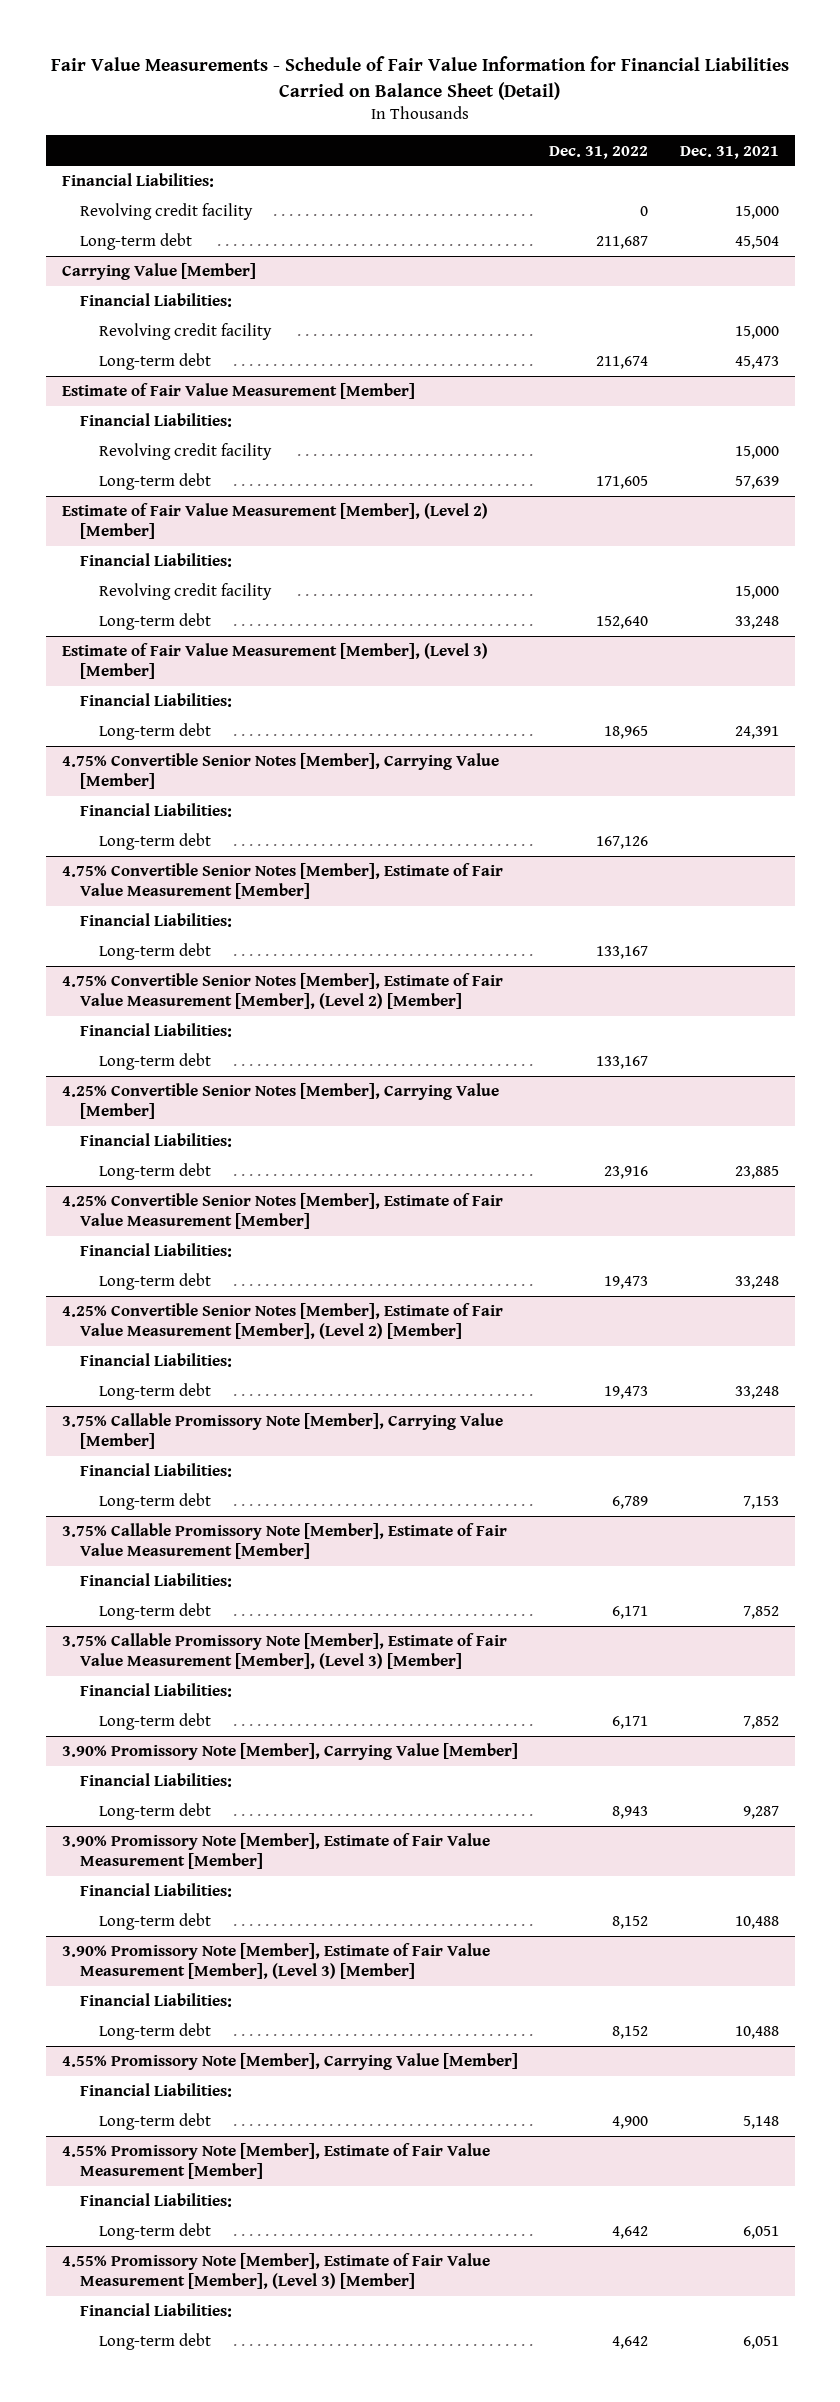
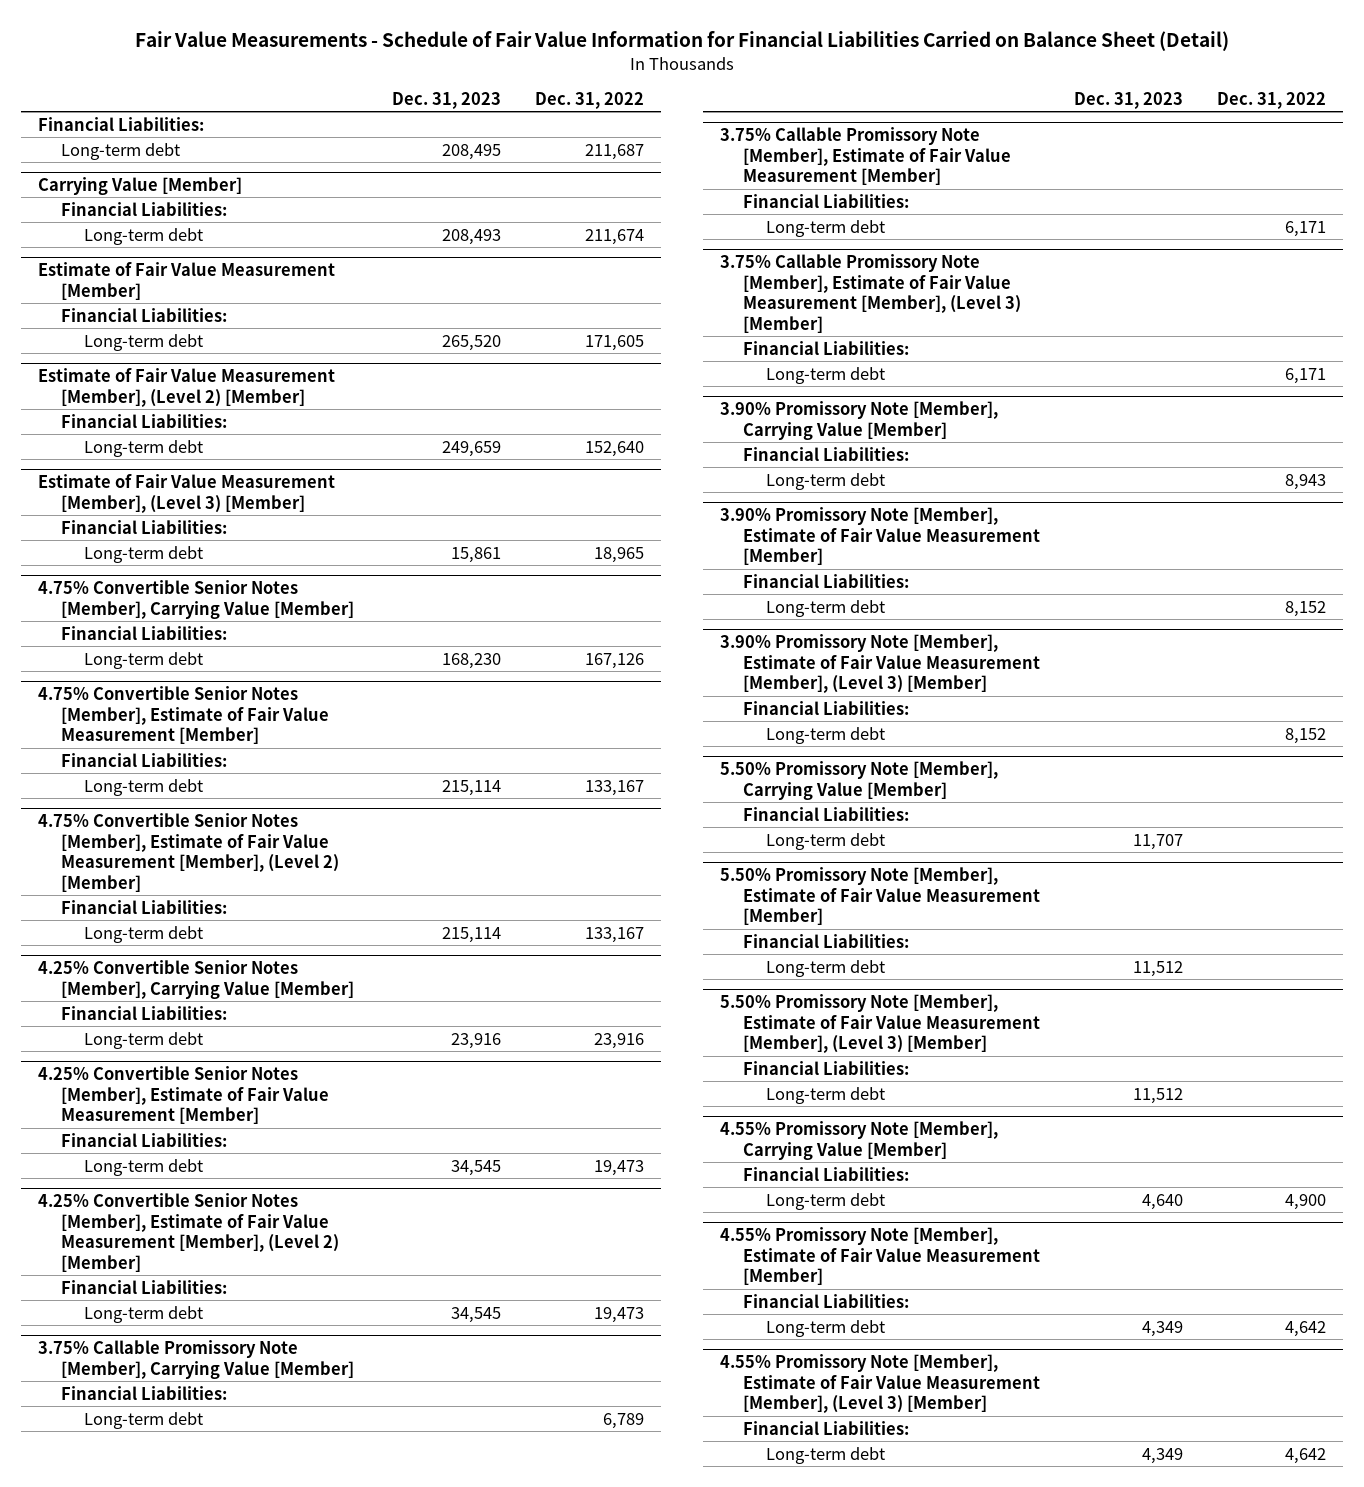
[679,145,779,159] Dec. 31, 2021 -> none
none -> [392,91,502,109] Dec. 31, 2023
[80,203,254,221] Revolving credit facility -> none
[99,323,273,341] Revolving credit facility -> none
[99,443,273,461] Revolving credit facility -> none
[99,583,273,601] Revolving credit facility -> none
none -> [719,760,998,800] 5.50% Promissory Note [Member], Carrying Value [Member]
none -> [742,806,909,821] Financial Liabilities:
none -> [765,832,885,850] Long-term debt
none -> [719,866,1040,926] 5.50% Promissory Note [Member], Estimate of Fair Value Measurement [Member]
none -> [742,933,909,948] Financial Liabilities:
none -> [765,959,885,977] Long-term debt
none -> [719,993,1040,1054] 5.50% Promissory Note [Member], Estimate of Fair Value Measurement [Member], (Level 3) [Member]
none -> [742,1060,909,1075] Financial Liabilities:
none -> [765,1086,885,1104] Long-term debt

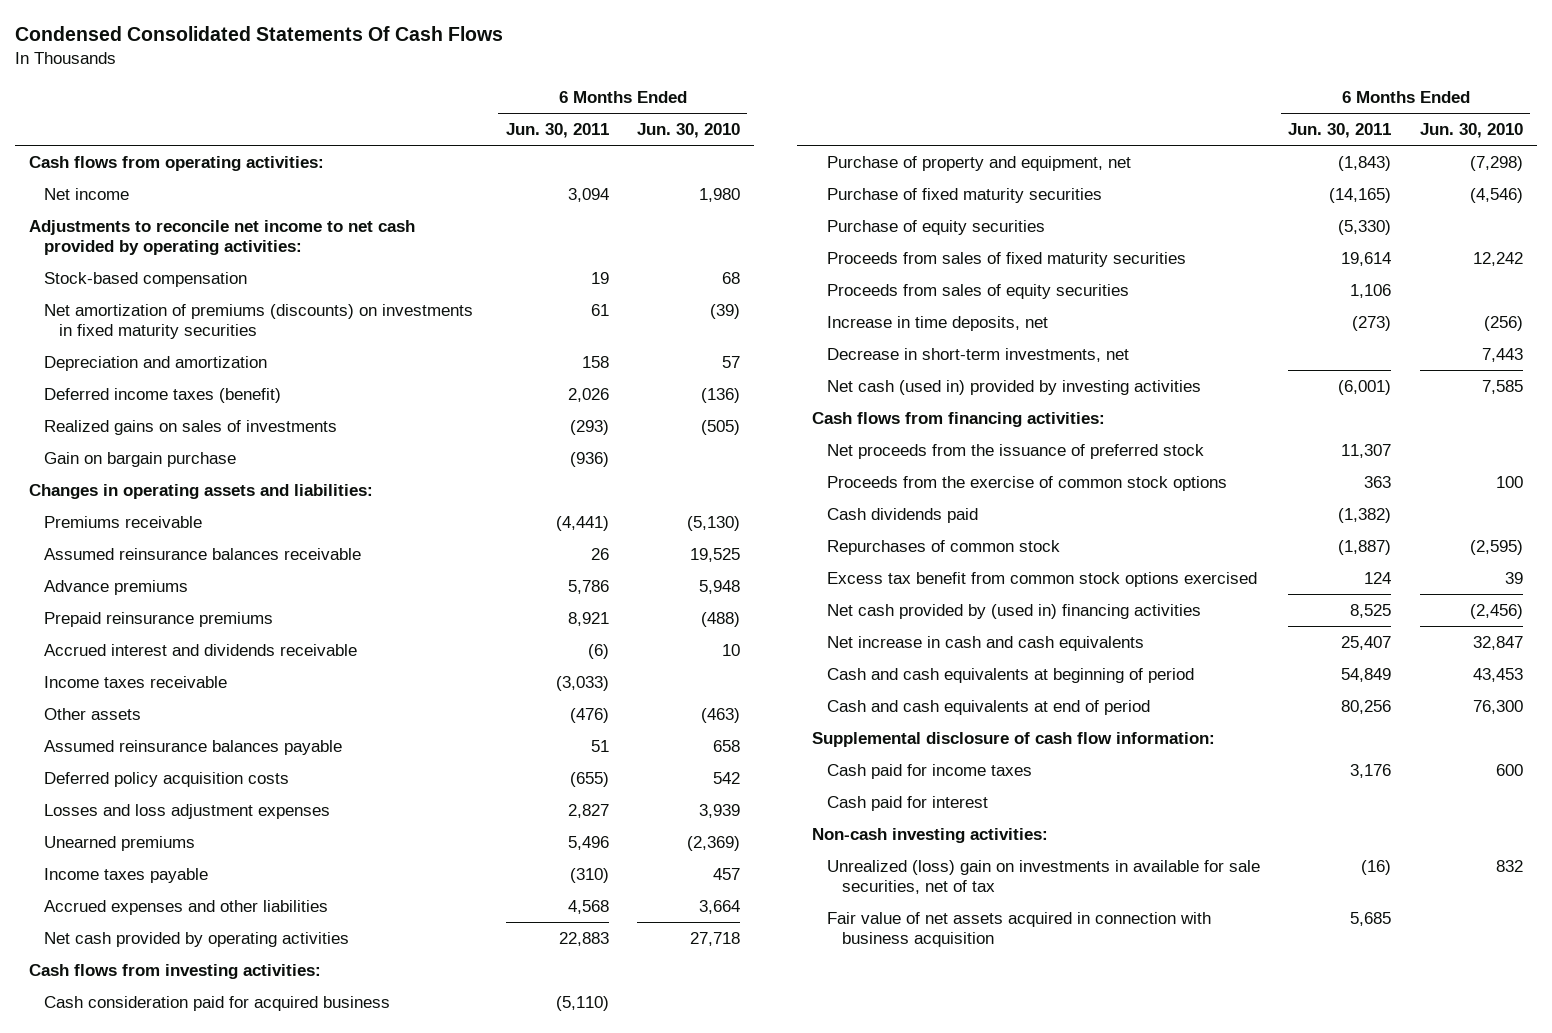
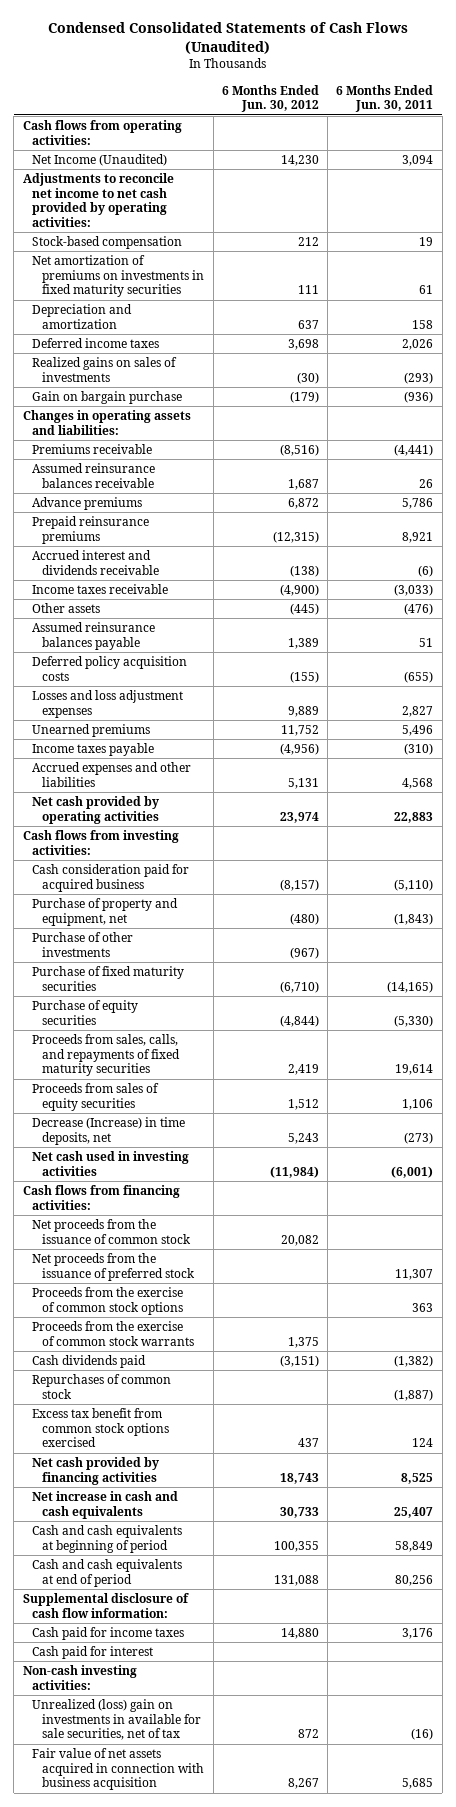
[14,26,503,42] Condensed Consolidated Statements Of Cash Flows -> [47,21,408,54] Condensed Consolidated Statements of Cash Flows (Unaudited)
[637,123,741,139] Jun. 30, 2010 -> none
none -> [221,84,319,113] 6 Months Ended Jun. 30, 2012
[43,187,129,200] Net income -> [32,154,168,167] Net Income (Unaudited)
[43,303,473,339] Net amortization of premiums (discounts) on investments in fixed maturity securities -> [32,255,205,298] Net amortization of premiums on investments in fixed maturity securities
[43,387,281,403] Deferred income taxes (benefit) -> [32,338,160,349] Deferred income taxes
none -> [32,932,134,957] Purchase of other investments
[826,251,1186,267] Proceeds from sales of fixed maturity securities -> [32,1034,181,1077] Proceeds from sales, calls, and repayments of fixed maturity securities
[826,347,1129,362] Decrease in short-term investments, net -> none
[826,315,1048,331] Increase in time deposits, net -> [32,1117,186,1145] Decrease (Increase) in time deposits, net
[826,379,1201,395] Net cash (used in) provided by investing activities -> [32,1151,190,1176] Net cash used in investing activities
none -> [32,1219,192,1244] Net proceeds from the issuance of common stock
none -> [32,1321,195,1346] Proceeds from the exercise of common stock warrants
[826,603,1201,619] Net cash provided by (used in) financing activities -> [32,1457,160,1485] Net cash provided by financing activities
[1341,667,1392,682] 54,849 -> [395,1540,434,1552] 58,849

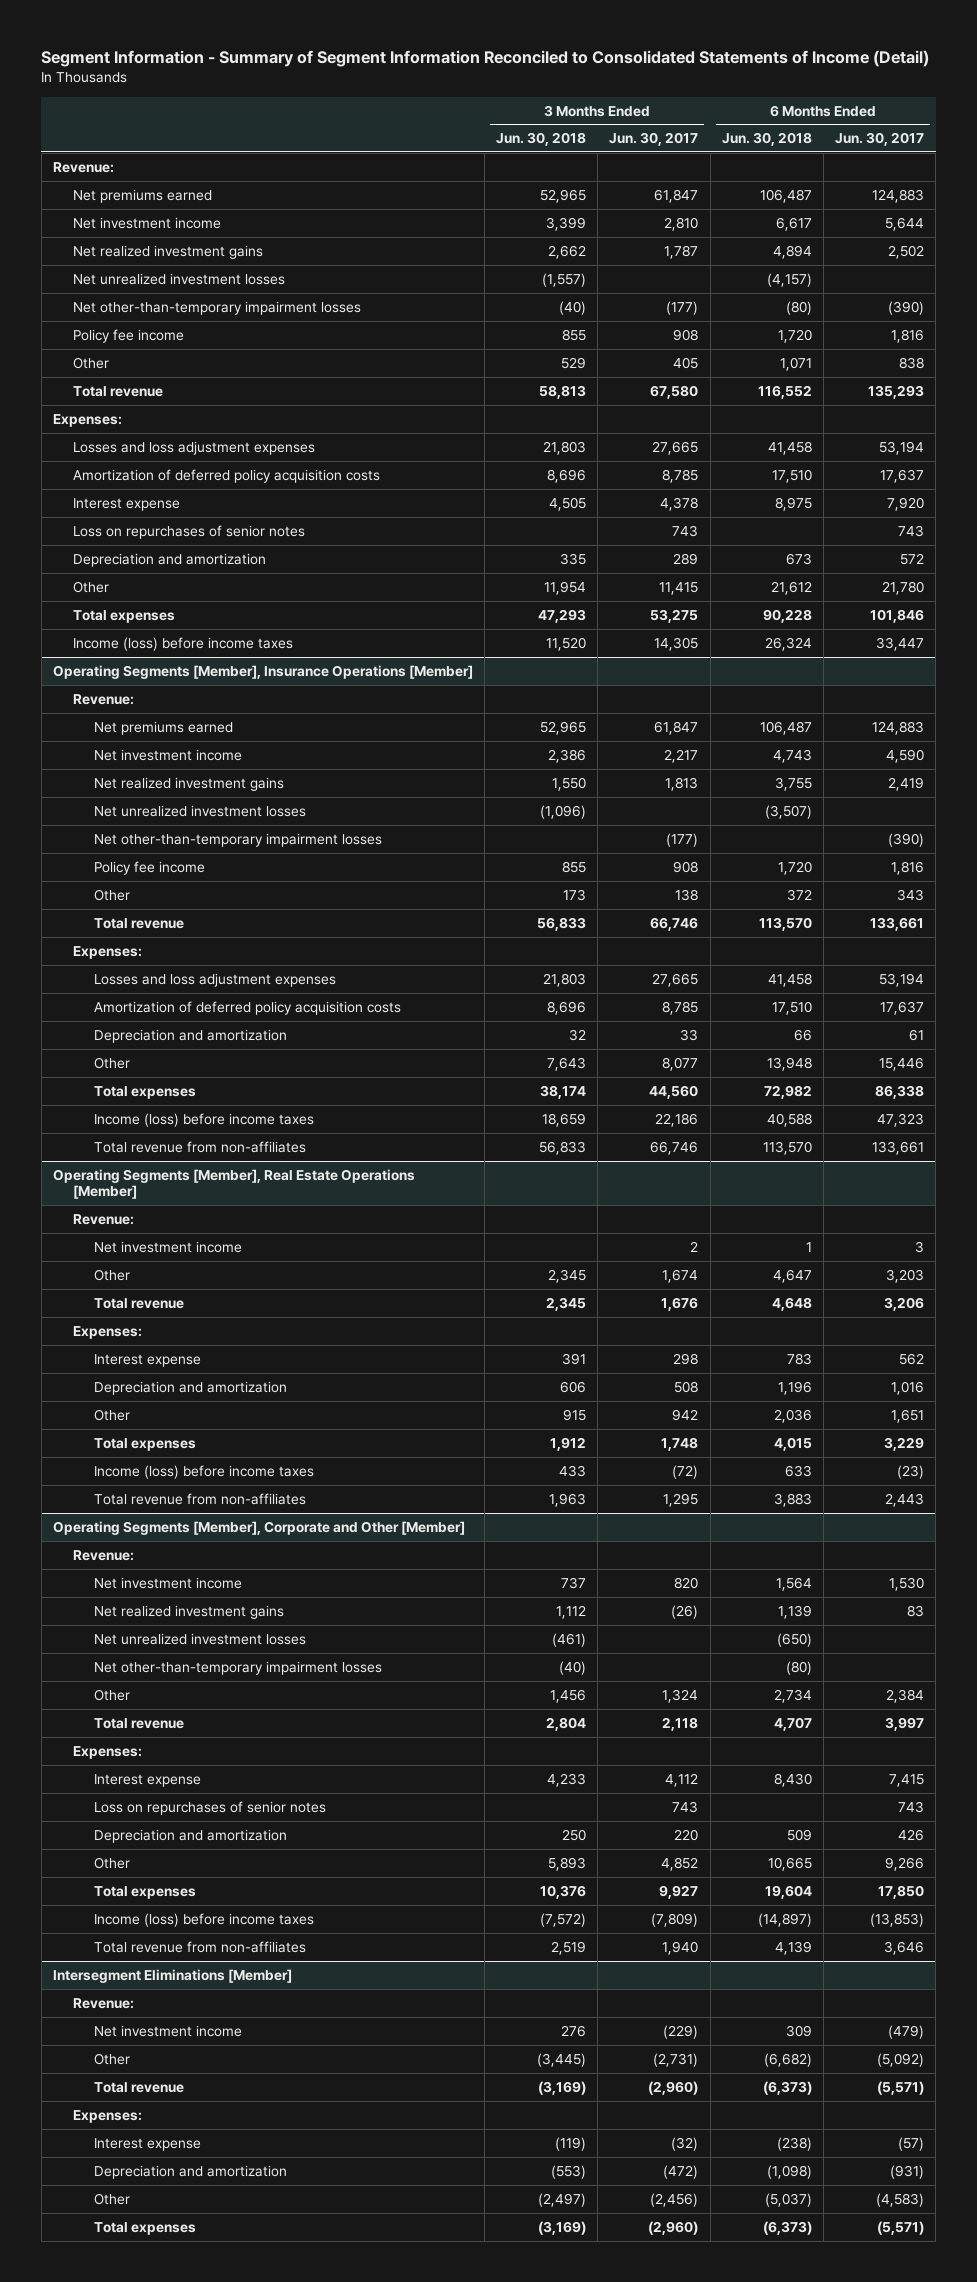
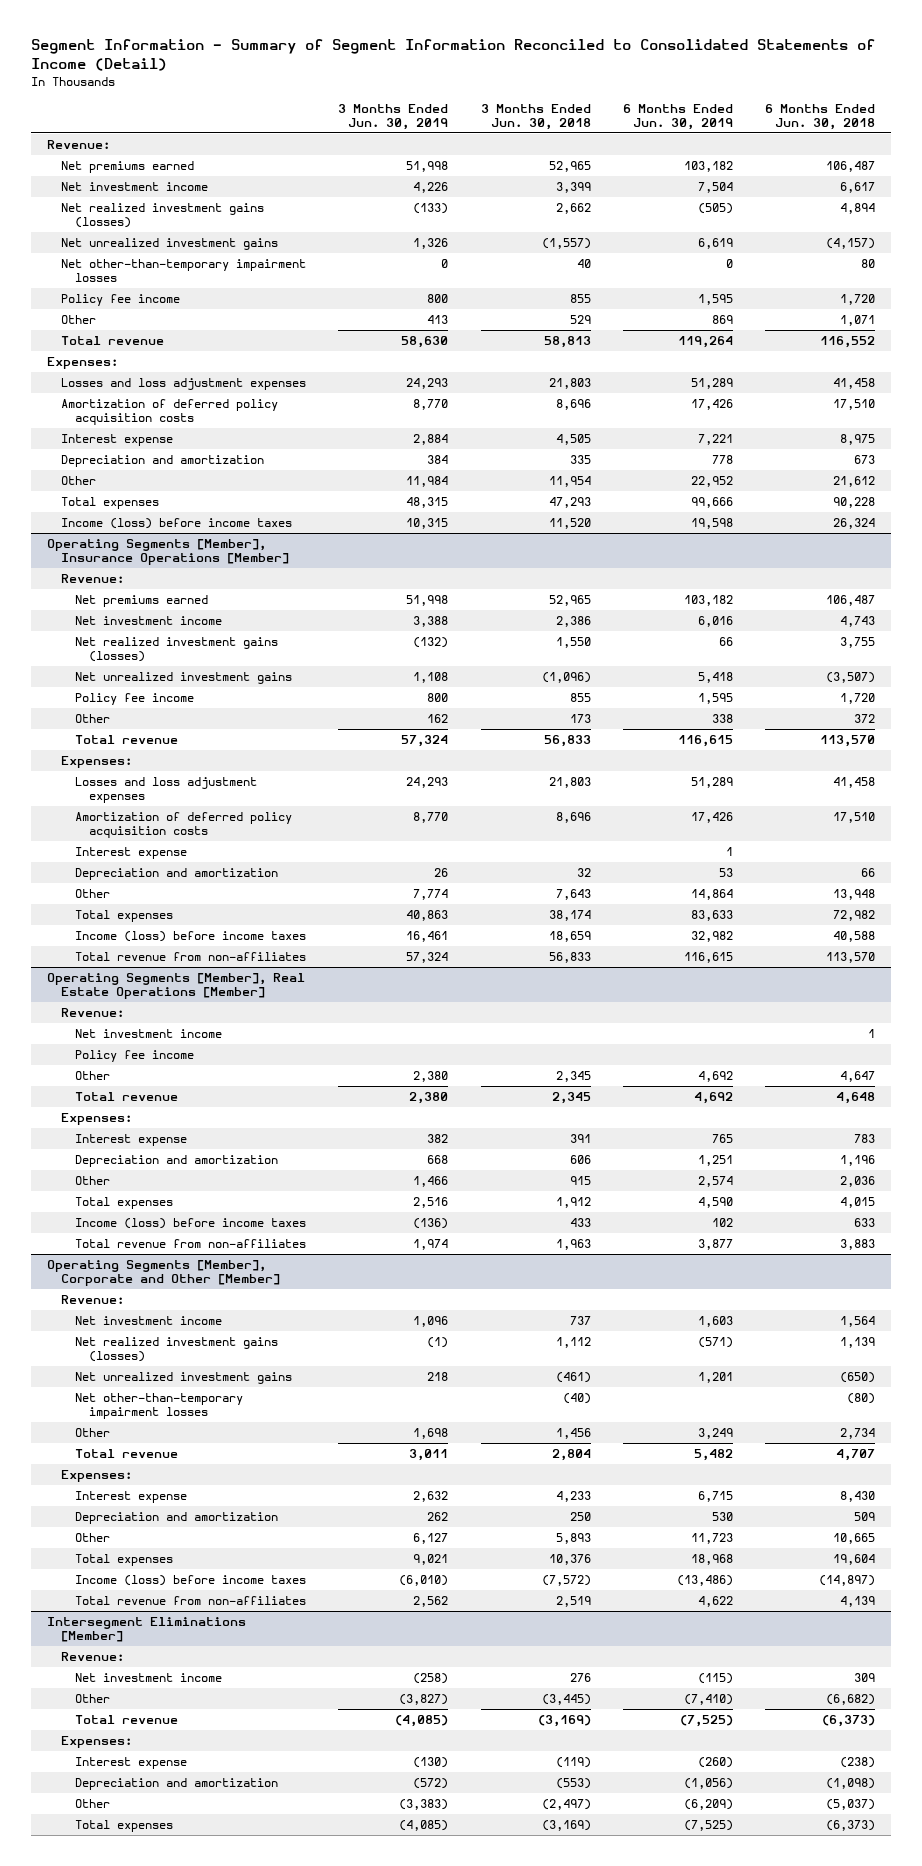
[609,132,699,147] Jun. 30, 2017 -> none
[834,132,924,147] Jun. 30, 2017 -> none
none -> [338,103,449,131] 3 Months Ended Jun. 30, 2019
none -> [622,103,733,131] 6 Months Ended Jun. 30, 2019
[73,244,264,259] Net realized investment gains -> [61,202,265,229] Net realized investment gains (losses)
[73,272,286,285] Net unrealized investment losses -> [61,237,279,250] Net unrealized investment gains
[559,300,587,315] (40) -> [576,258,591,268] 40
[785,300,812,315] (80) -> [860,258,875,268] 80
[73,524,306,539] Loss on repurchases of senior notes -> none
[93,832,382,847] Net other-than-temporary impairment losses -> none
[93,776,284,791] Net realized investment gains -> [75,636,279,663] Net realized investment gains (losses)
[93,804,306,817] Net unrealized investment losses -> [75,671,293,684] Net unrealized investment gains
none -> [75,846,188,859] Interest expense
none -> [75,1049,195,1062] Policy fee income
[93,1604,284,1619] Net realized investment gains -> [75,1336,279,1363] Net realized investment gains (losses)
[93,1632,306,1645] Net unrealized investment losses -> [75,1371,293,1384] Net unrealized investment gains
[93,1800,326,1815] Loss on repurchases of senior notes -> none

